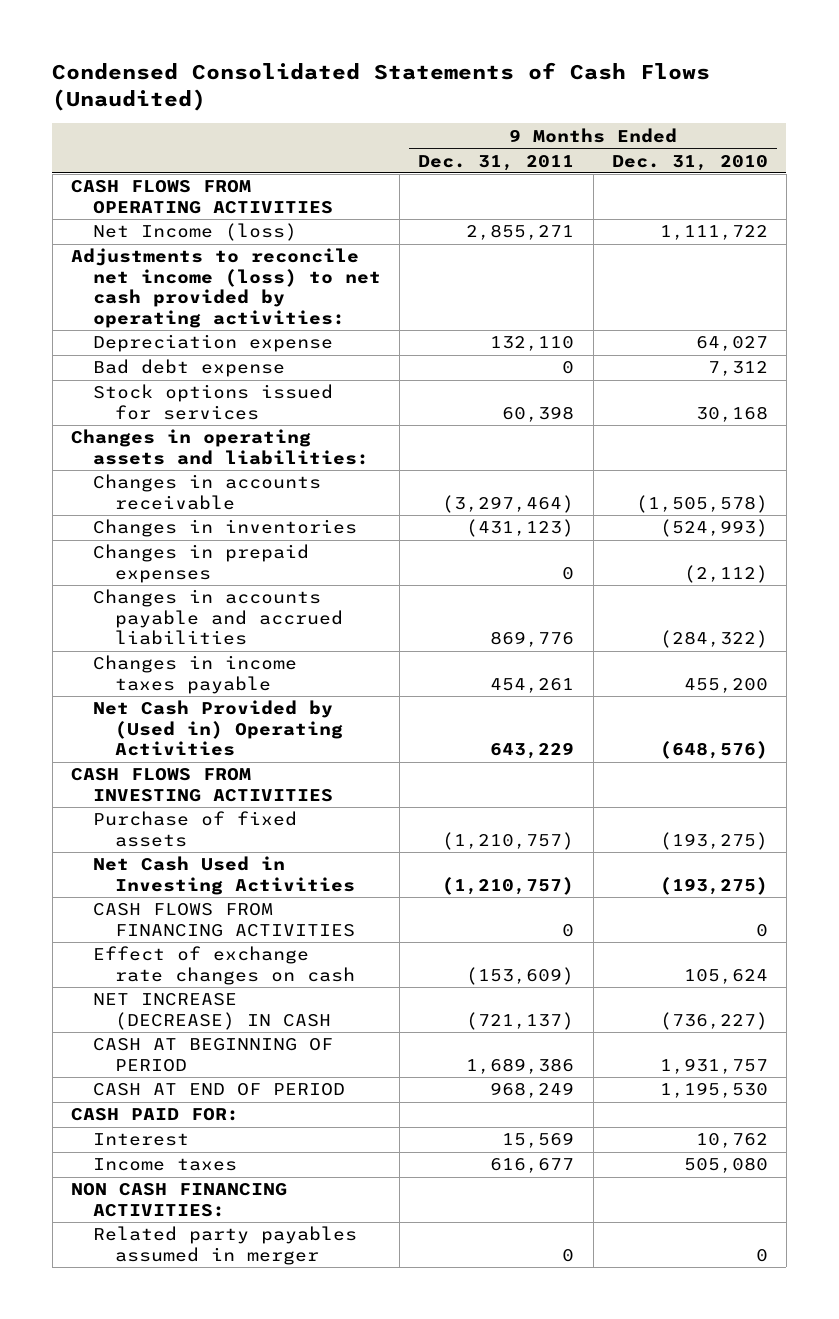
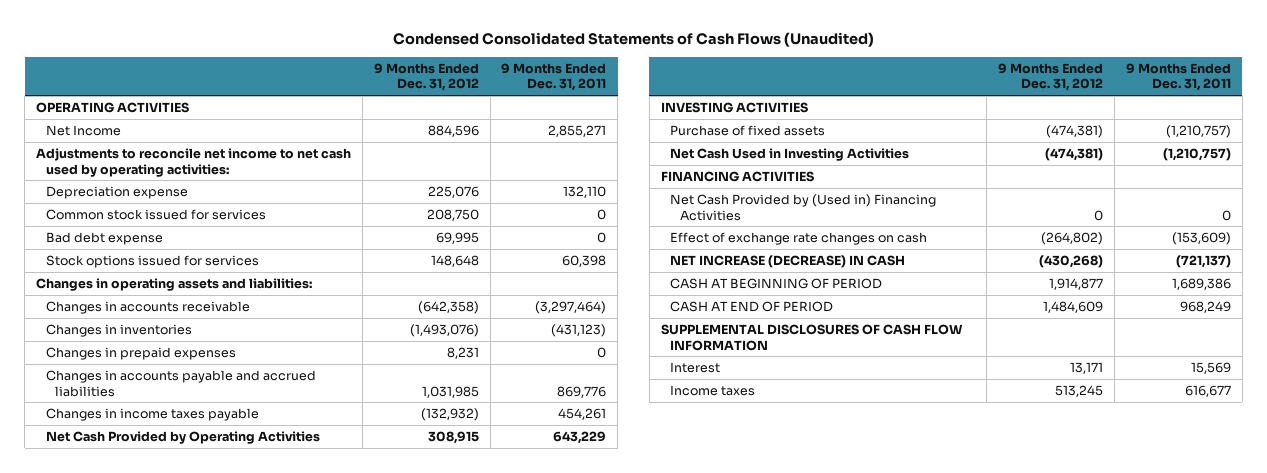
[611,154,768,171] Dec. 31, 2010 -> none
none -> [373,62,479,92] 9 Months Ended Dec. 31, 2012
[71,180,334,214] CASH FLOWS FROM OPERATING ACTIVITIES -> [36,102,190,114] OPERATING ACTIVITIES
[93,223,298,242] Net Income (loss) -> [45,125,121,137] Net Income
[71,248,382,328] Adjustments to reconcile net income (loss) to net cash provided by operating activities: -> [36,148,352,177] Adjustments to reconcile net income to net cash used by operating activities:
none -> [45,209,266,221] Common stock issued for services
[93,700,344,757] Net Cash Provided by (Used in) Operating Activities -> [45,431,320,445] Net Cash Provided by Operating Activities
[71,768,334,802] CASH FLOWS FROM INVESTING ACTIVITIES -> [660,102,808,114] INVESTING ACTIVITIES
none -> [660,171,814,183] FINANCING ACTIVITIES
[93,903,356,937] CASH FLOWS FROM FINANCING ACTIVITIES -> [670,194,937,221] Net Cash Provided by (Used in) Financing Activities
[71,1108,240,1122] CASH PAID FOR: -> none
none -> [660,324,963,351] SUPPLEMENTAL DISCLOSURES OF CASH FLOW INFORMATION
[71,1183,288,1217] NON CASH FINANCING ACTIVITIES: -> none
[93,1226,358,1265] Related party payables assumed in merger -> none

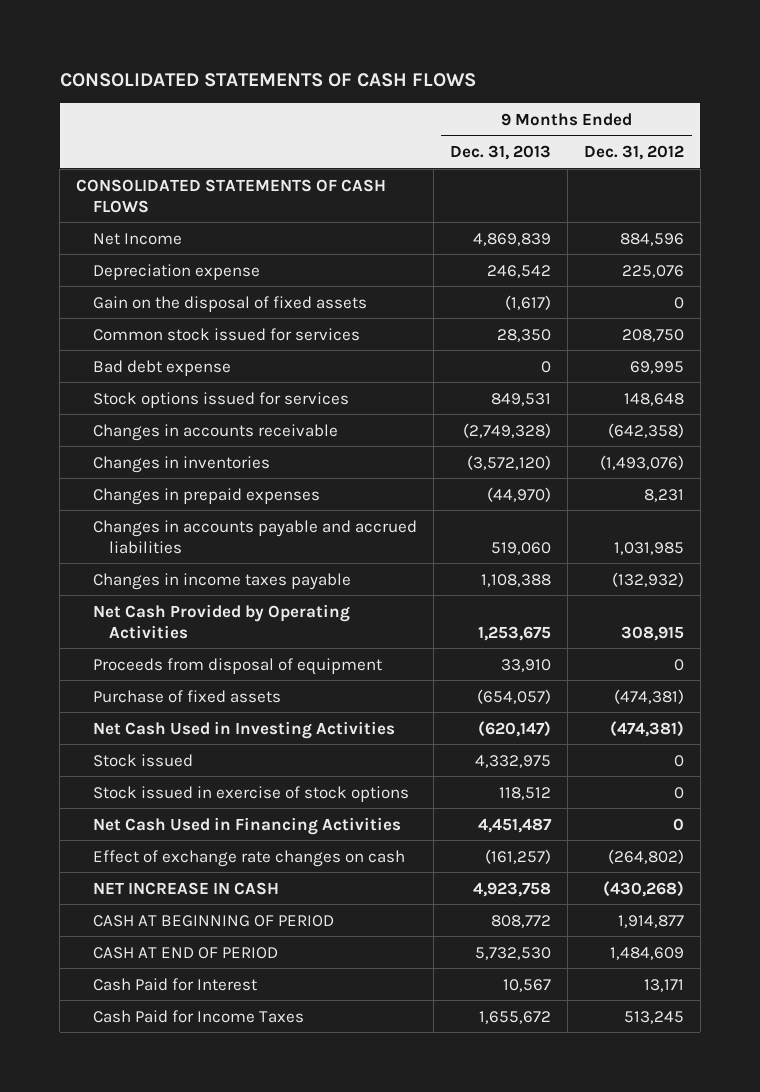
[392,32,874,48] Condensed Consolidated Statements of Cash Flows (Unaudited) -> [59,73,476,88] CONSOLIDATED STATEMENTS OF CASH FLOWS
[501,62,607,92] 9 Months Ended Dec. 31, 2011 -> none
none -> [449,145,551,161] Dec. 31, 2013
[36,102,190,114] OPERATING ACTIVITIES -> none
none -> [76,178,387,213] CONSOLIDATED STATEMENTS OF CASH FLOWS
[36,148,352,177] Adjustments to reconcile net income to net cash used by operating activities: -> none
none -> [92,295,367,312] Gain on the disposal of fixed assets
[36,278,313,292] Changes in operating assets and liabilities: -> none
[660,102,808,114] INVESTING ACTIVITIES -> none
none -> [92,657,382,675] Proceeds from disposal of equipment
[660,171,814,183] FINANCING ACTIVITIES -> none
none -> [92,753,193,767] Stock issued
none -> [92,785,409,802] Stock issued in exercise of stock options
[670,194,937,221] Net Cash Provided by (Used in) Financing Activities -> [92,816,401,835] Net Cash Used in Financing Activities
[670,255,906,269] NET INCREASE (DECREASE) IN CASH -> [92,881,279,895] NET INCREASE IN CASH
[660,324,963,351] SUPPLEMENTAL DISCLOSURES OF CASH FLOW INFORMATION -> none
[670,362,721,374] Interest -> [92,977,257,991] Cash Paid for Interest
[670,385,756,397] Income taxes -> [92,1009,304,1023] Cash Paid for Income Taxes

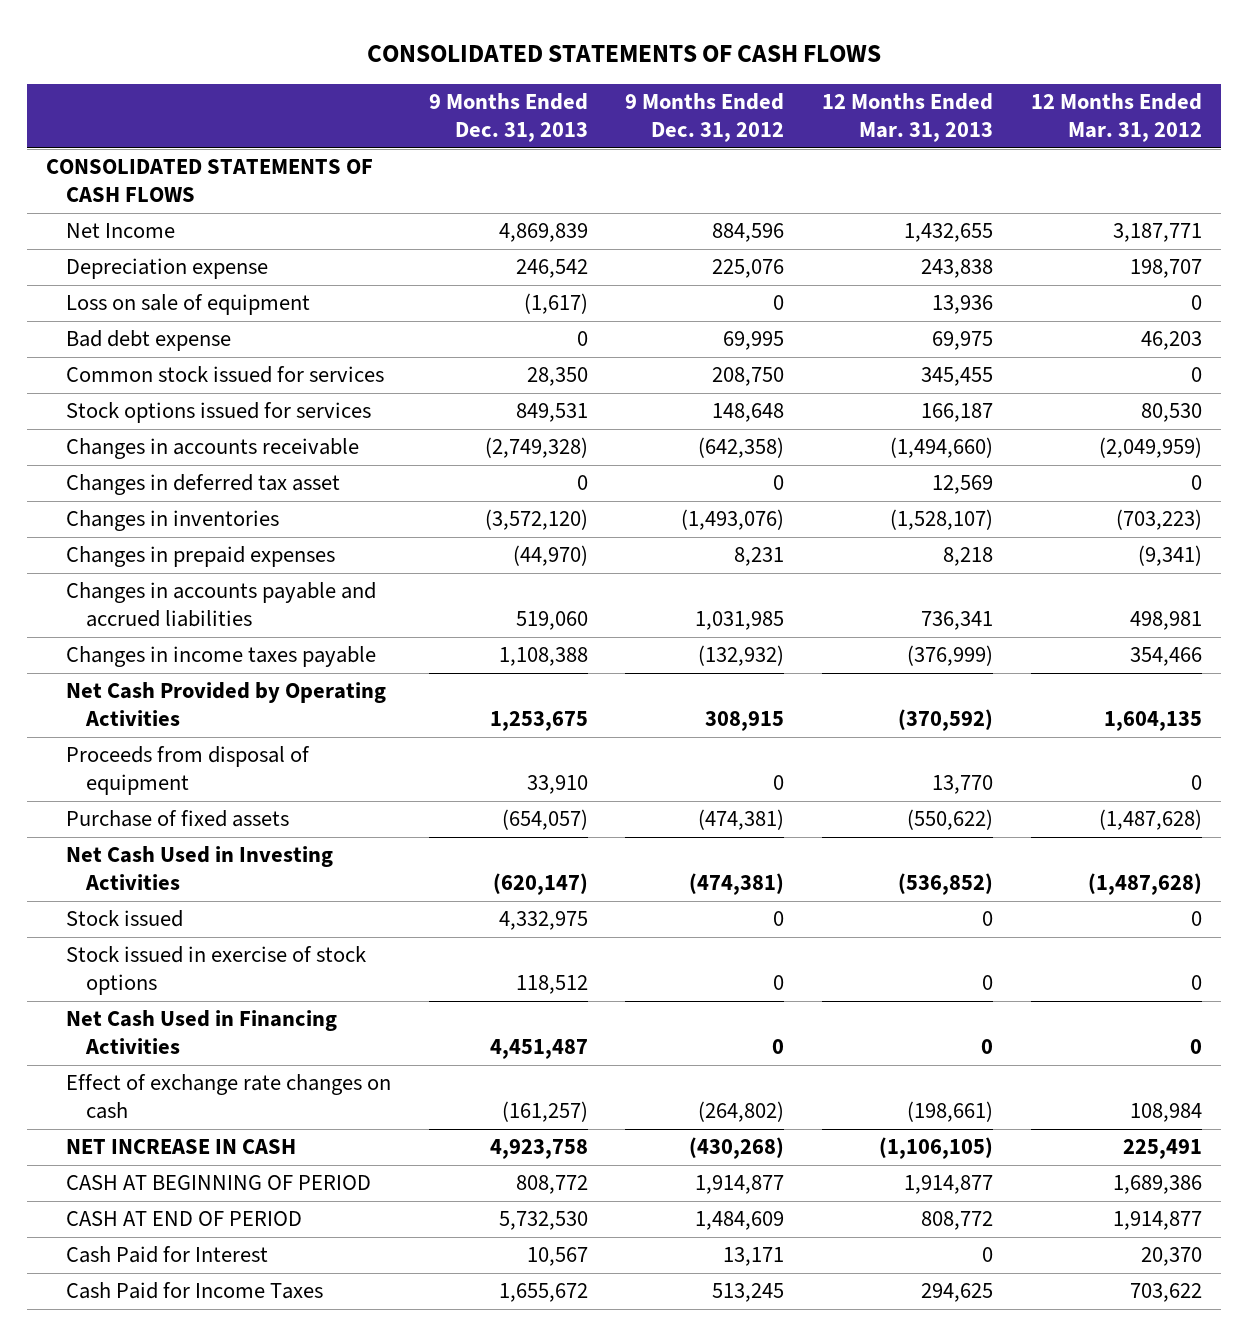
none -> [822,93,994,143] 12 Months Ended Mar. 31, 2013
none -> [1031,93,1203,143] 12 Months Ended Mar. 31, 2012
[92,295,367,312] Gain on the disposal of fixed assets -> [65,294,310,316] Loss on sale of equipment
[92,327,360,341] Common stock issued for services -> [65,366,384,384] Common stock issued for services
none -> [65,474,340,496] Changes in deferred tax asset

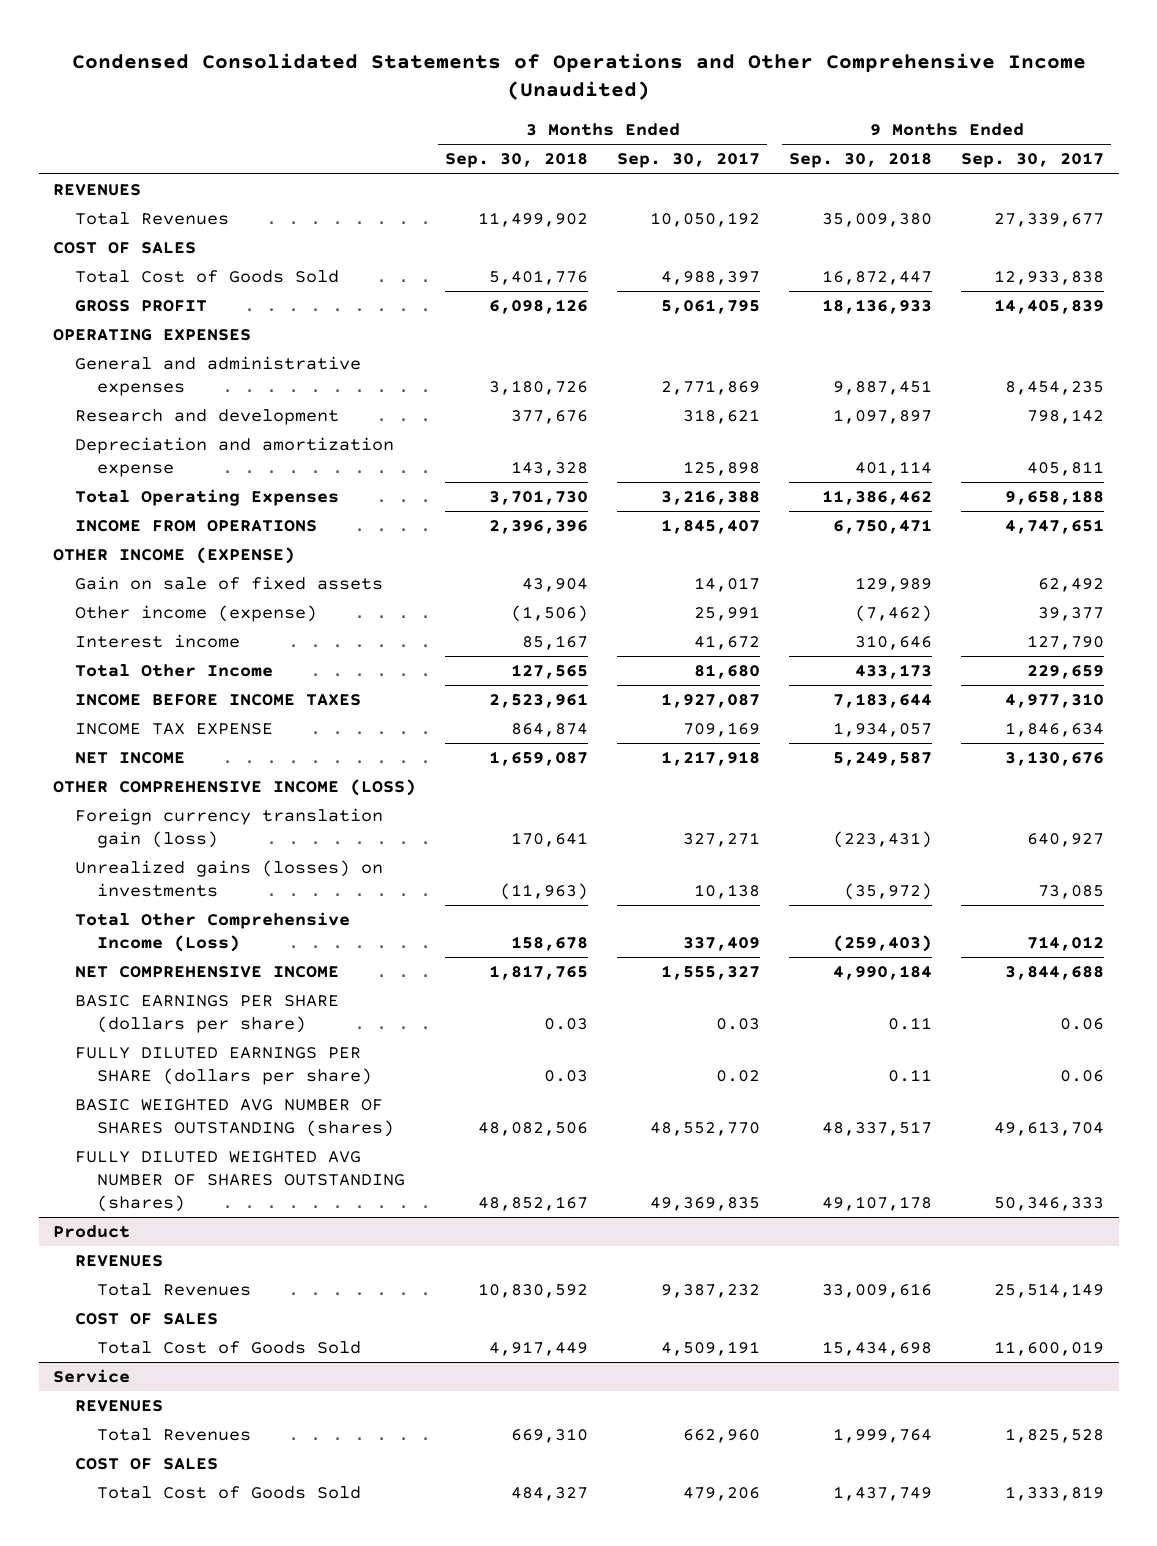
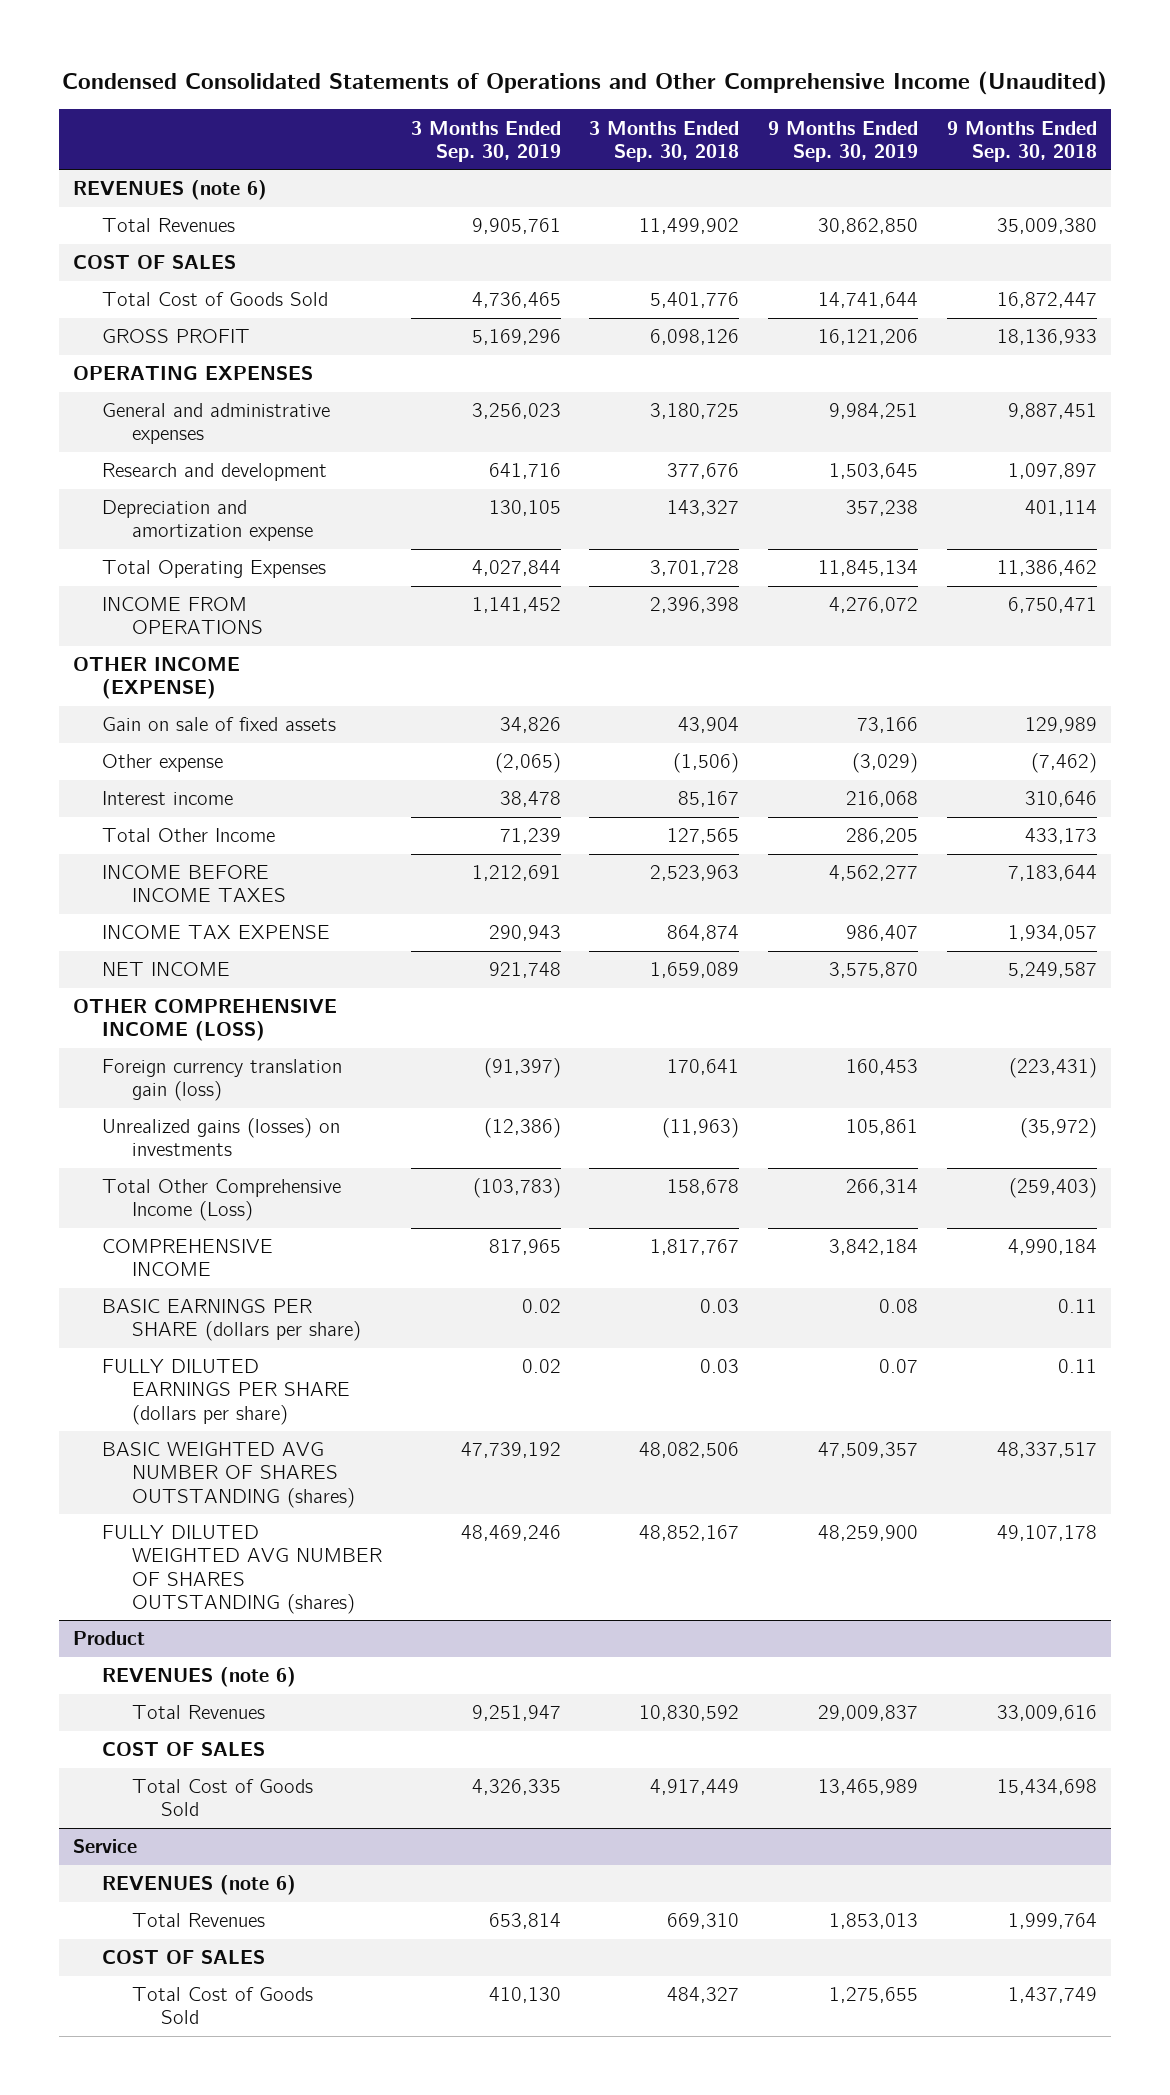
[617,152,761,169] Sep. 30, 2017 -> none
[961,152,1105,169] Sep. 30, 2017 -> none
none -> [410,120,561,162] 3 Months Ended Sep. 30, 2019
none -> [768,120,919,162] 9 Months Ended Sep. 30, 2019
[53,184,142,197] REVENUES -> none
none -> [72,180,267,201] REVENUES (note 6)
[489,379,589,395] 3,180,726 -> [650,403,740,420] 3,180,725
[511,460,589,476] 143,328 -> [667,500,740,517] 143,327
[489,490,589,506] 3,701,730 -> [650,560,740,577] 3,701,728
[489,520,589,535] 2,396,396 -> [650,597,740,614] 2,396,398
[75,605,318,623] Other income (expense) -> [102,754,224,773] Other expense
[489,693,589,709] 2,523,961 -> [650,865,740,882] 2,523,963
[489,751,589,767] 1,659,087 -> [650,962,740,979] 1,659,089
[75,966,340,979] NET COMPREHENSIVE INCOME -> [102,1239,274,1277] COMPREHENSIVE INCOME
[489,965,589,981] 1,817,765 -> [650,1239,740,1256] 1,817,767
[75,1255,164,1268] REVENUES -> none
none -> [102,1667,297,1688] REVENUES (note 6)
[75,1400,164,1413] REVENUES -> none
none -> [102,1875,297,1896] REVENUES (note 6)

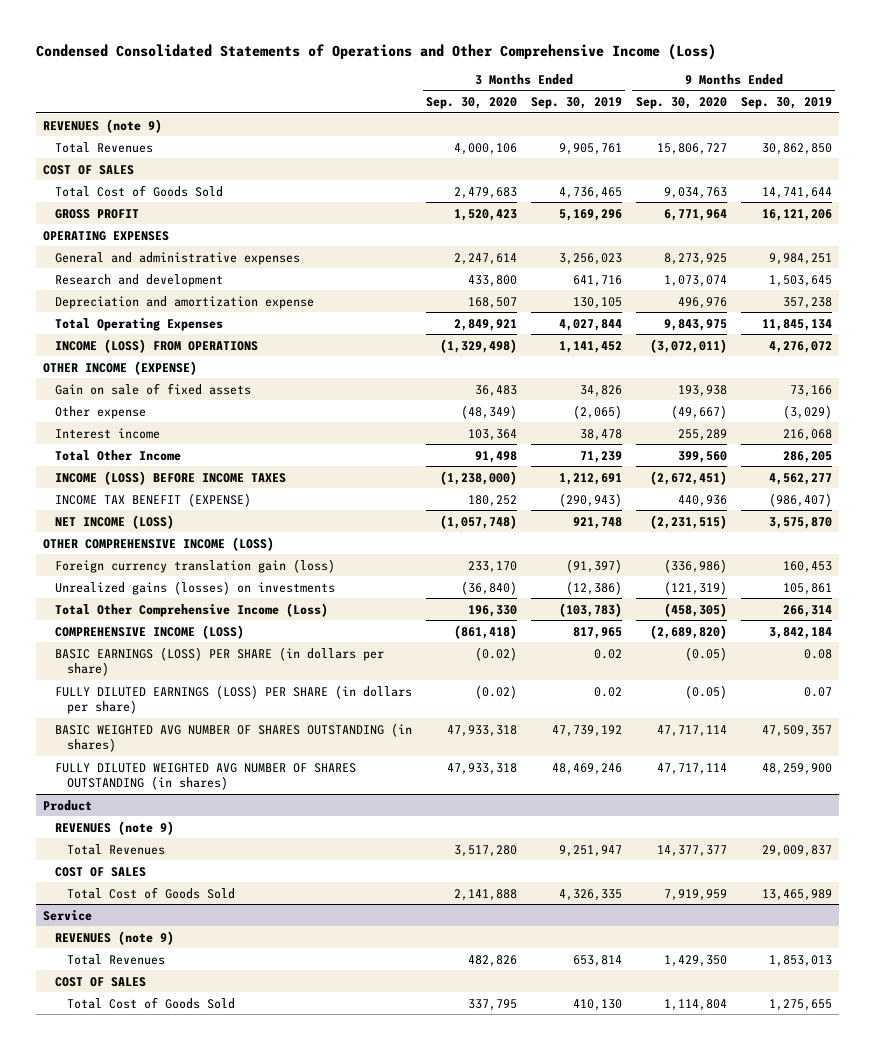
[61,71,1107,96] Condensed Consolidated Statements of Operations and Other Comprehensive Income (Unaudited) -> [36,43,717,60] Condensed Consolidated Statements of Operations and Other Comprehensive Income (Loss)
[589,120,740,162] 3 Months Ended Sep. 30, 2018 -> none
[946,120,1097,162] 9 Months Ended Sep. 30, 2018 -> none
none -> [426,97,518,110] Sep. 30, 2020
none -> [635,97,727,110] Sep. 30, 2020
[72,180,267,201] REVENUES (note 6) -> [43,118,163,133] REVENUES (note 9)
[102,597,263,635] INCOME FROM OPERATIONS -> [55,338,259,353] INCOME (LOSS) FROM OPERATIONS
[102,865,286,903] INCOME BEFORE INCOME TAXES -> [55,470,287,485] INCOME (LOSS) BEFORE INCOME TAXES
[102,925,331,940] INCOME TAX EXPENSE -> [55,492,252,507] INCOME TAX BENEFIT (EXPENSE)
[488,925,561,942] 290,943 -> [558,492,622,507] (290,943)
[846,925,919,942] 986,407 -> [768,492,832,507] (986,407)
[102,962,231,977] NET INCOME -> [55,514,175,529] NET INCOME (LOSS)
[102,1239,274,1277] COMPREHENSIVE INCOME -> [55,624,245,639] COMPREHENSIVE INCOME (LOSS)
[102,1299,361,1342] BASIC EARNINGS PER SHARE (dollars per share) -> [55,646,385,677] BASIC EARNINGS (LOSS) PER SHARE (in dollars per share)
[102,1359,350,1425] FULLY DILUTED EARNINGS PER SHARE (dollars per share) -> [55,684,413,715] FULLY DILUTED EARNINGS (LOSS) PER SHARE (in dollars per share)
[102,1442,355,1508] BASIC WEIGHTED AVG NUMBER OF SHARES OUTSTANDING (shares) -> [55,722,413,753] BASIC WEIGHTED AVG NUMBER OF SHARES OUTSTANDING (in shares)
[102,1525,382,1614] FULLY DILUTED WEIGHTED AVG NUMBER OF SHARES OUTSTANDING (shares) -> [55,762,357,791] FULLY DILUTED WEIGHTED AVG NUMBER OF SHARES OUTSTANDING (in shares)
[102,1667,297,1688] REVENUES (note 6) -> [55,820,175,835] REVENUES (note 9)
[102,1875,297,1896] REVENUES (note 6) -> [55,930,175,945] REVENUES (note 9)

